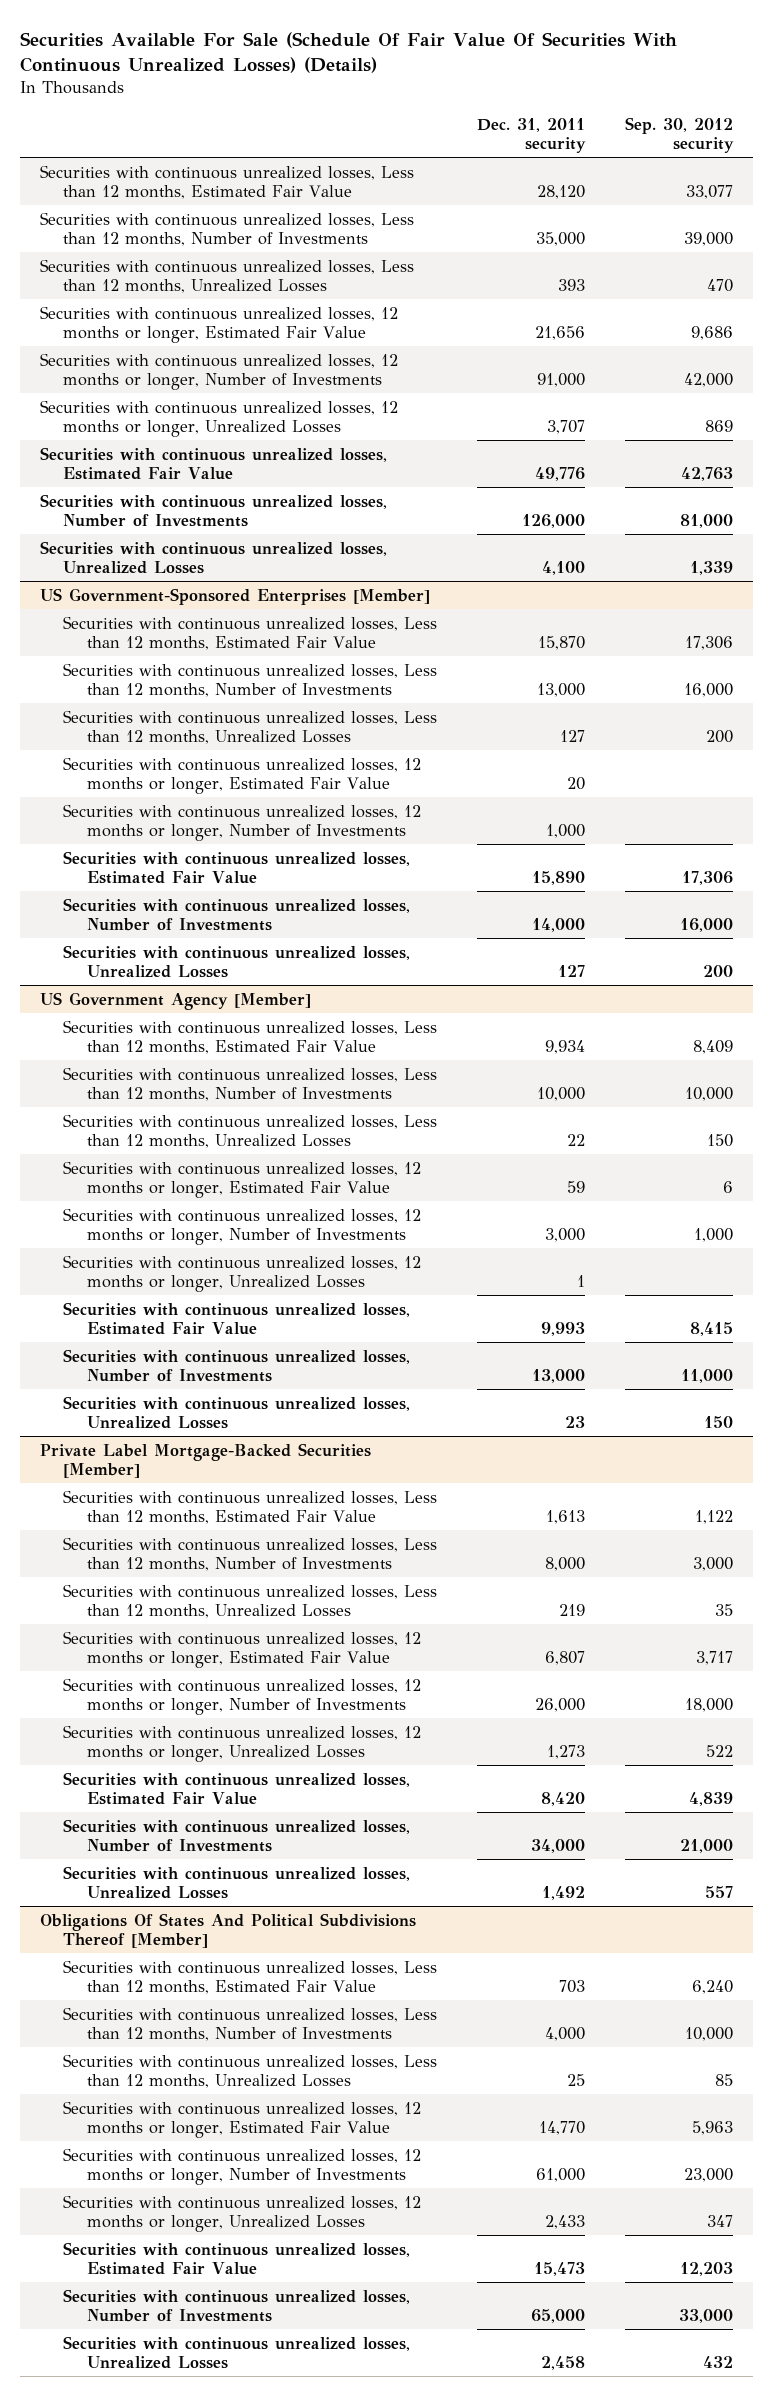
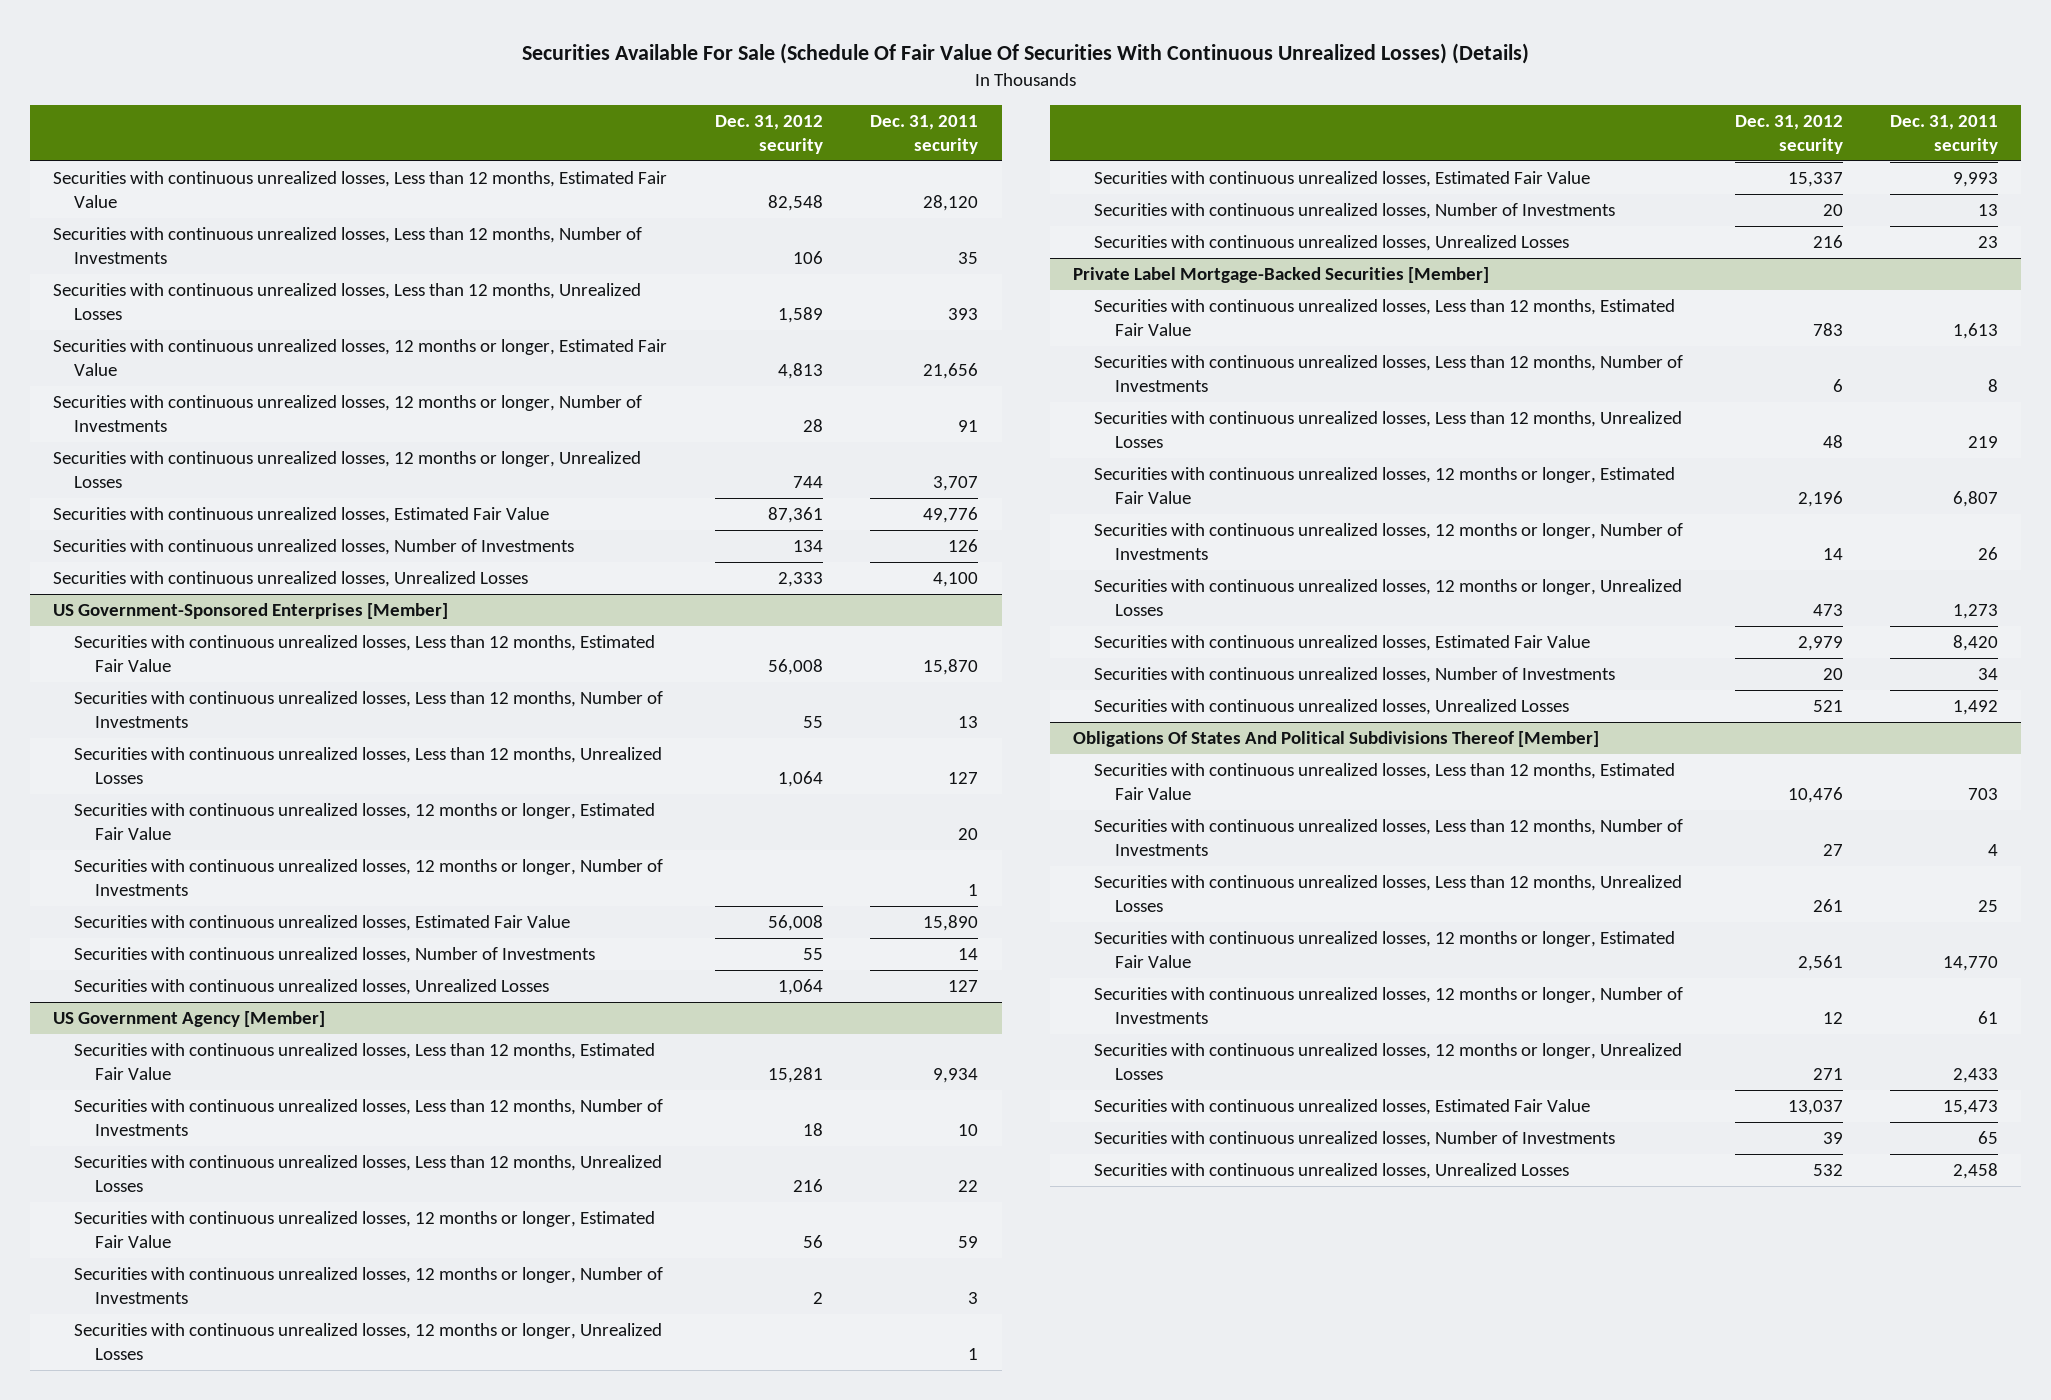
[624,116,734,153] Sep. 30, 2012 security -> none
none -> [714,115,823,154] Dec. 31, 2012 security
[536,231,586,246] 35,000 -> [957,251,978,264] 35
[537,372,586,387] 91,000 -> [957,419,978,432] 91
[522,513,586,528] 126,000 -> [947,539,978,553] 126
[537,682,586,697] 13,000 -> [957,715,978,728] 13
[546,823,586,838] 1,000 -> [967,883,978,896] 1
[532,917,586,932] 14,000 -> [957,948,978,961] 14
[537,1086,586,1101] 10,000 -> [957,1123,978,1136] 10
[545,1227,586,1242] 3,000 -> [967,1291,978,1304] 3
[532,1368,586,1383] 13,000 -> [1977,204,1998,217] 13
[545,1556,586,1571] 8,000 -> [1987,378,1998,392] 8
[535,1697,586,1712] 26,000 -> [1977,546,1998,560] 26
[531,1838,586,1853] 34,000 -> [1977,668,1998,681] 34
[545,2026,586,2041] 4,000 -> [1987,843,1998,856] 4
[536,2167,586,2182] 61,000 -> [1977,1010,1998,1024] 61
[531,2308,586,2323] 65,000 -> [1977,1131,1998,1145] 65

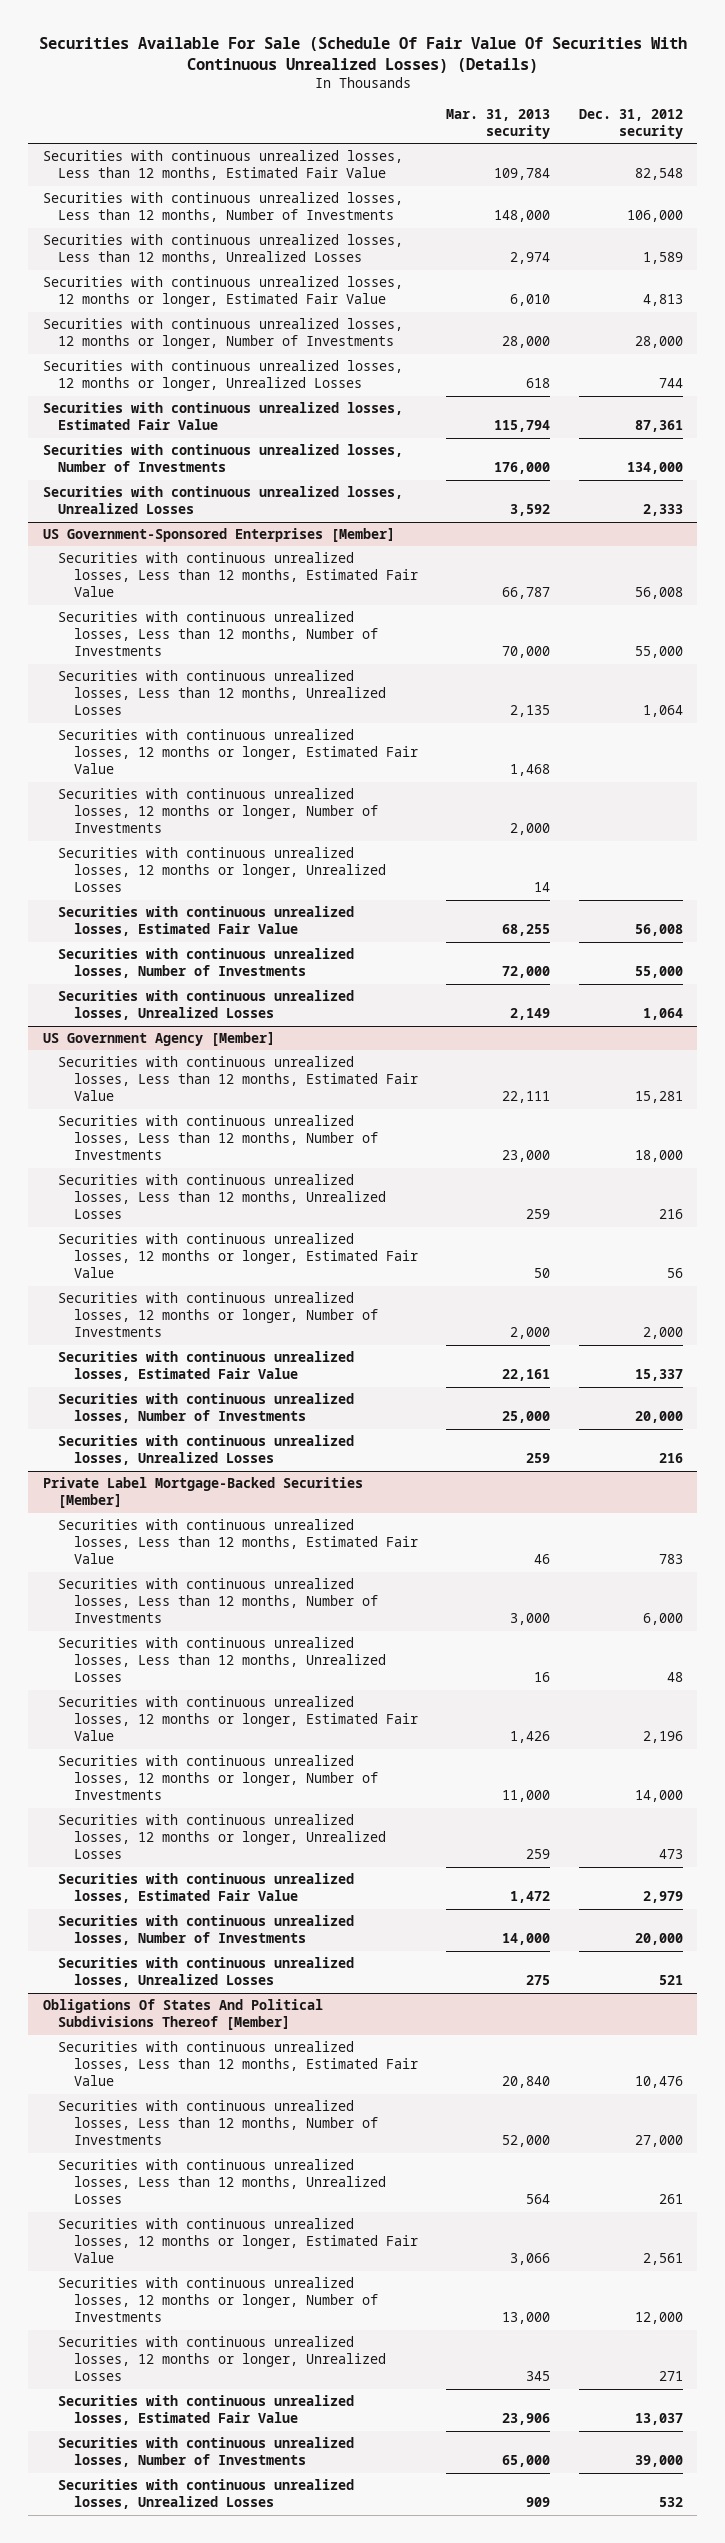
[869,115,978,154] Dec. 31, 2011 security -> none
none -> [446,108,551,139] Mar. 31, 2013 security
[792,250,823,264] 106 -> [626,210,683,223] 106,000
[802,418,823,432] 28 -> [634,336,683,349] 28,000
[792,540,823,553] 134 -> [626,462,683,475] 134,000
[802,715,823,728] 55 -> [634,646,683,659] 55,000
none -> [58,847,386,893] Securities with continuous unrealized losses, 12 months or longer, Unrealized Losses
[802,948,823,961] 55 -> [634,966,683,979] 55,000
[802,1122,823,1136] 18 -> [634,1150,683,1163] 18,000
[74,1323,663,1360] Securities with continuous unrealized losses, 12 months or longer, Unrealized Losses -> none
[812,1291,823,1304] 2 -> [642,1327,683,1340] 2,000
[1822,204,1843,217] 20 -> [634,1411,683,1424] 20,000
[1832,378,1843,392] 6 -> [642,1613,683,1626] 6,000
[1822,547,1843,560] 14 -> [634,1790,683,1803] 14,000
[1822,668,1843,681] 20 -> [634,1933,683,1946] 20,000
[1822,843,1843,856] 27 -> [634,2135,683,2148] 27,000
[1822,1011,1843,1024] 12 -> [634,2312,683,2325] 12,000
[1822,1132,1843,1145] 39 -> [634,2455,683,2468] 39,000

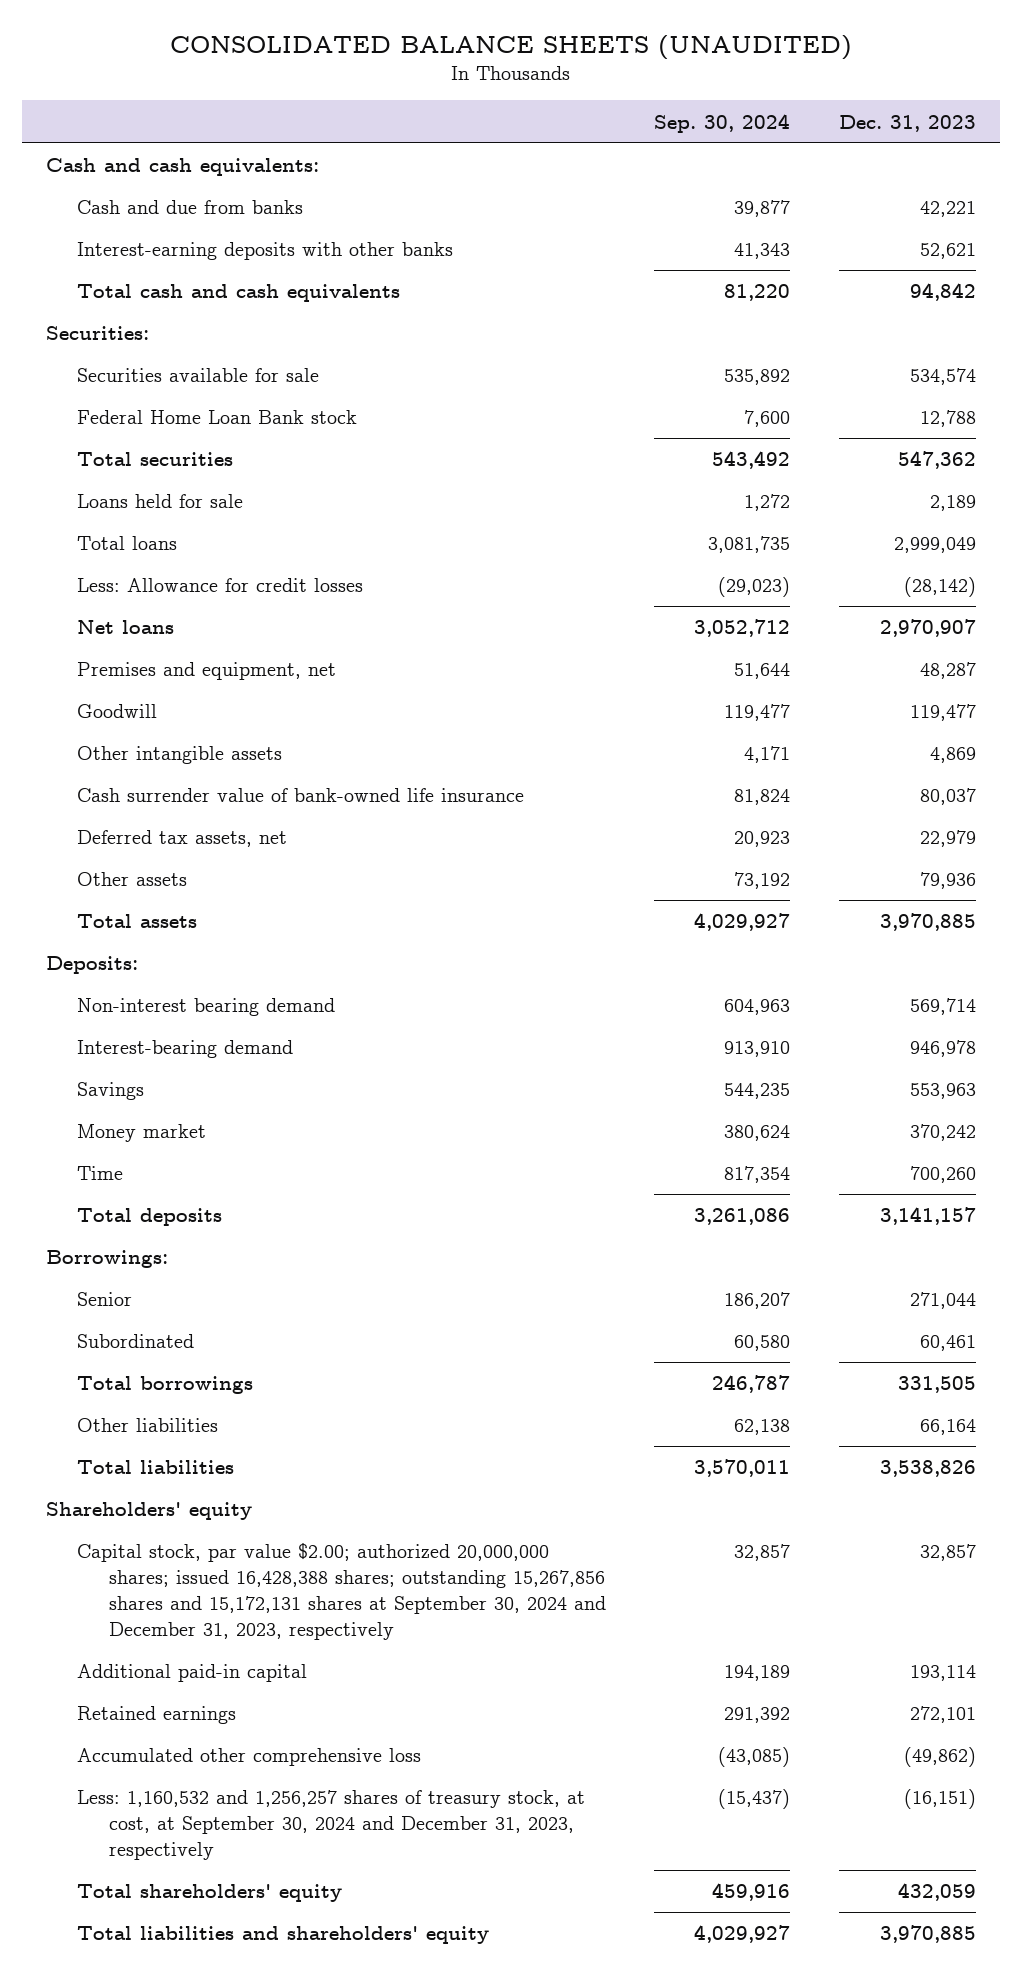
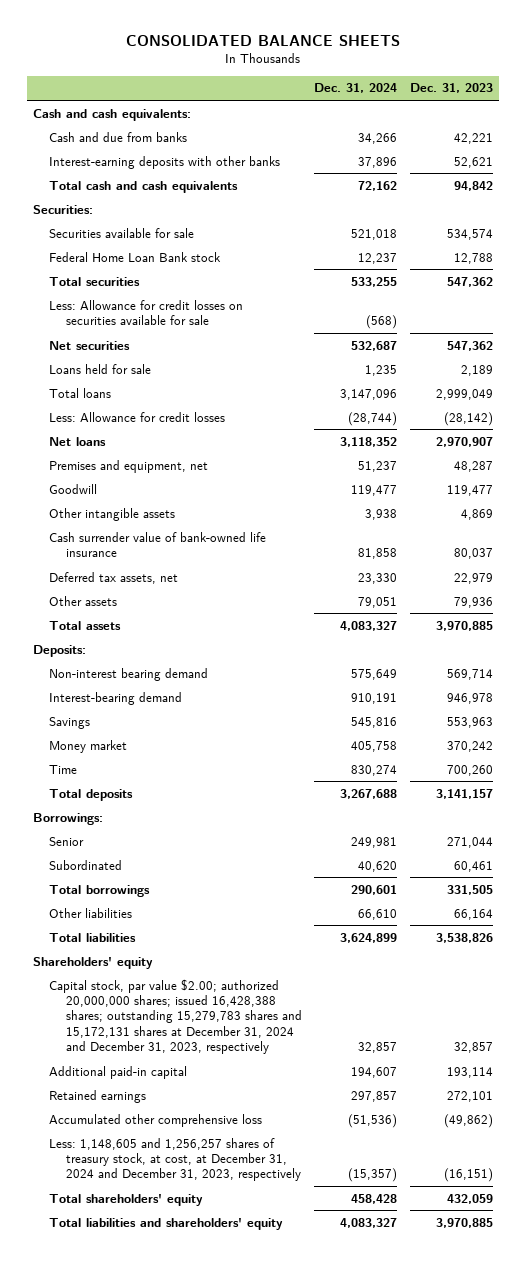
[169,34,852,60] CONSOLIDATED BALANCE SHEETS (UNAUDITED) -> [125,35,400,47] CONSOLIDATED BALANCE SHEETS
[654,113,791,133] Sep. 30, 2024 -> none
none -> [314,83,398,94] Dec. 31, 2024
none -> [49,299,244,325] Less: Allowance for credit losses on securities available for sale
none -> [49,340,131,350] Net securities
[77,1543,606,1641] Capital stock, par value $2.00; authorized 20,000,000 shares; issued 16,428,388 shares; outstanding 15,267,856 shares and 15,172,131 shares at September 30, 2024 and December 31, 2023, respectively -> [49,978,302,1055] Capital stock, par value $2.00; authorized 20,000,000 shares; issued 16,428,388 shares; outstanding 15,279,783 shares and 15,172,131 shares at December 31, 2024 and December 31, 2023, respectively
[77,1790,586,1861] Less: 1,160,532 and 1,256,257 shares of treasury stock, at cost, at September 30, 2024 and December 31, 2023, respectively -> [49,1137,301,1182] Less: 1,148,605 and 1,256,257 shares of treasury stock, at cost, at December 31, 2024 and December 31, 2023, respectively

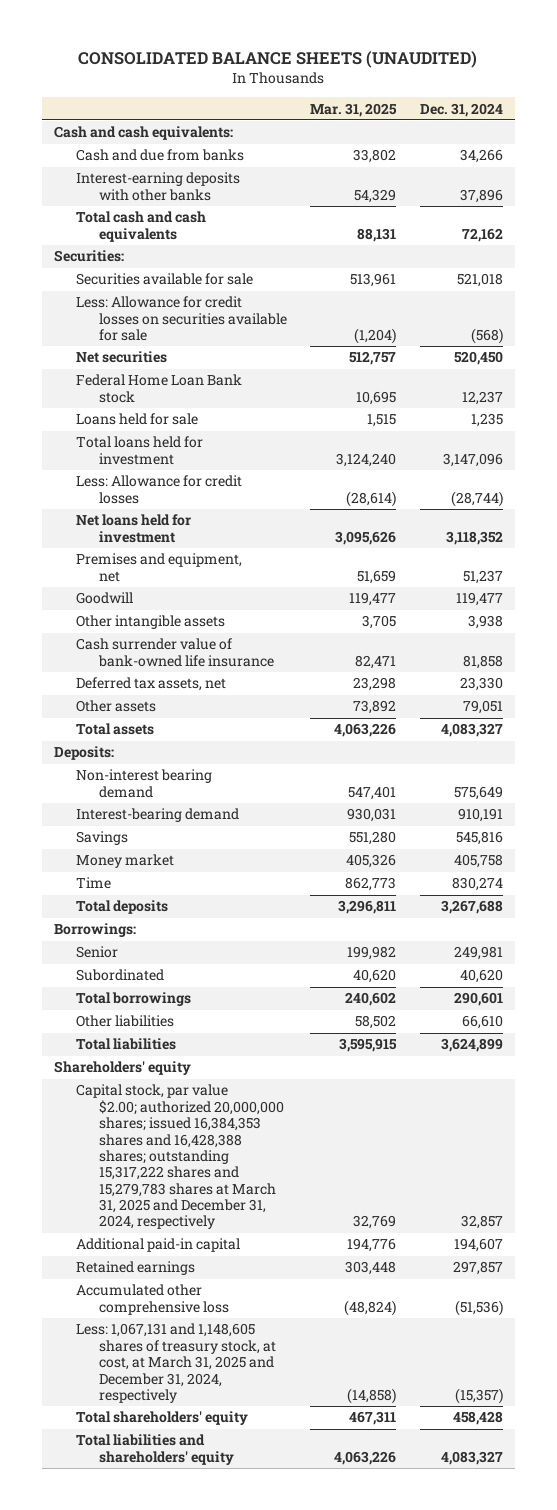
[125,35,400,47] CONSOLIDATED BALANCE SHEETS -> [78,50,478,68] CONSOLIDATED BALANCE SHEETS (UNAUDITED)
[409,83,493,94] Dec. 31, 2023 -> none
none -> [310,102,398,117] Mar. 31, 2025
[49,276,141,286] Total securities -> none
[351,340,398,351] 532,687 -> [454,351,504,366] 520,450
[49,251,222,262] Federal Home Loan Bank stock -> [76,374,243,403] Federal Home Loan Bank stock
[49,387,112,398] Total loans -> [76,436,204,465] Total loans held for investment
[49,436,107,446] Net loans -> [76,514,192,543] Net loans held for investment
[49,978,302,1055] Capital stock, par value $2.00; authorized 20,000,000 shares; issued 16,428,388 shares; outstanding 15,279,783 shares and 15,172,131 shares at December 31, 2024 and December 31, 2023, respectively -> [76,1084,284,1230] Capital stock, par value $2.00; authorized 20,000,000 shares; issued 16,384,353 shares and 16,428,388 shares; outstanding 15,317,222 shares and 15,279,783 shares at March 31, 2025 and December 31, 2024, respectively
[49,1137,301,1182] Less: 1,148,605 and 1,256,257 shares of treasury stock, at cost, at December 31, 2024 and December 31, 2023, respectively -> [76,1323,276,1403] Less: 1,067,131 and 1,148,605 shares of treasury stock, at cost, at March 31, 2025 and December 31, 2024, respectively

